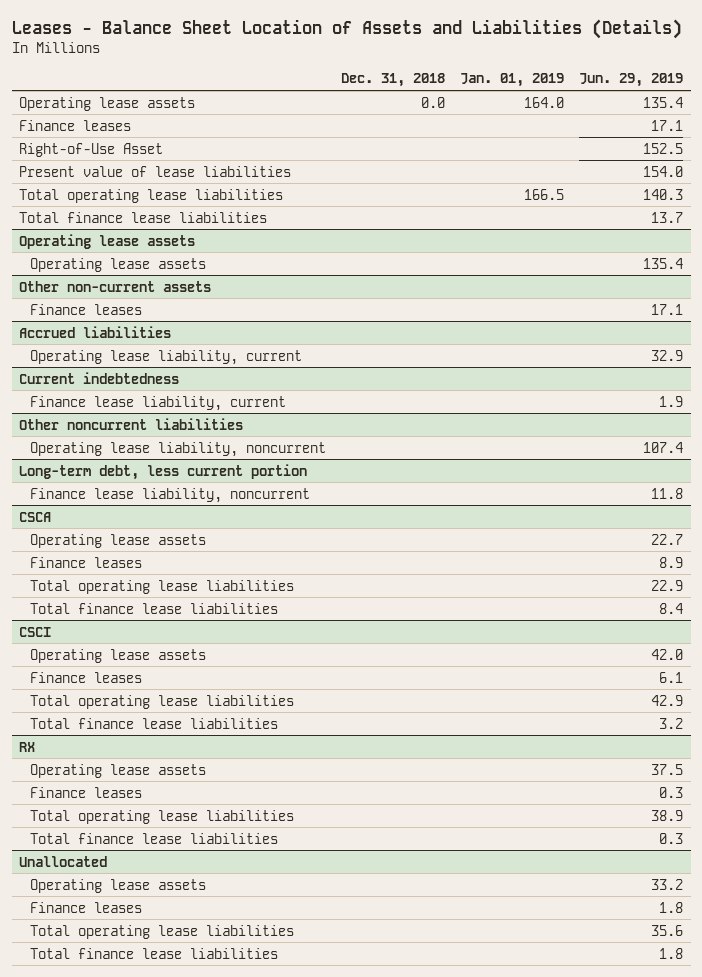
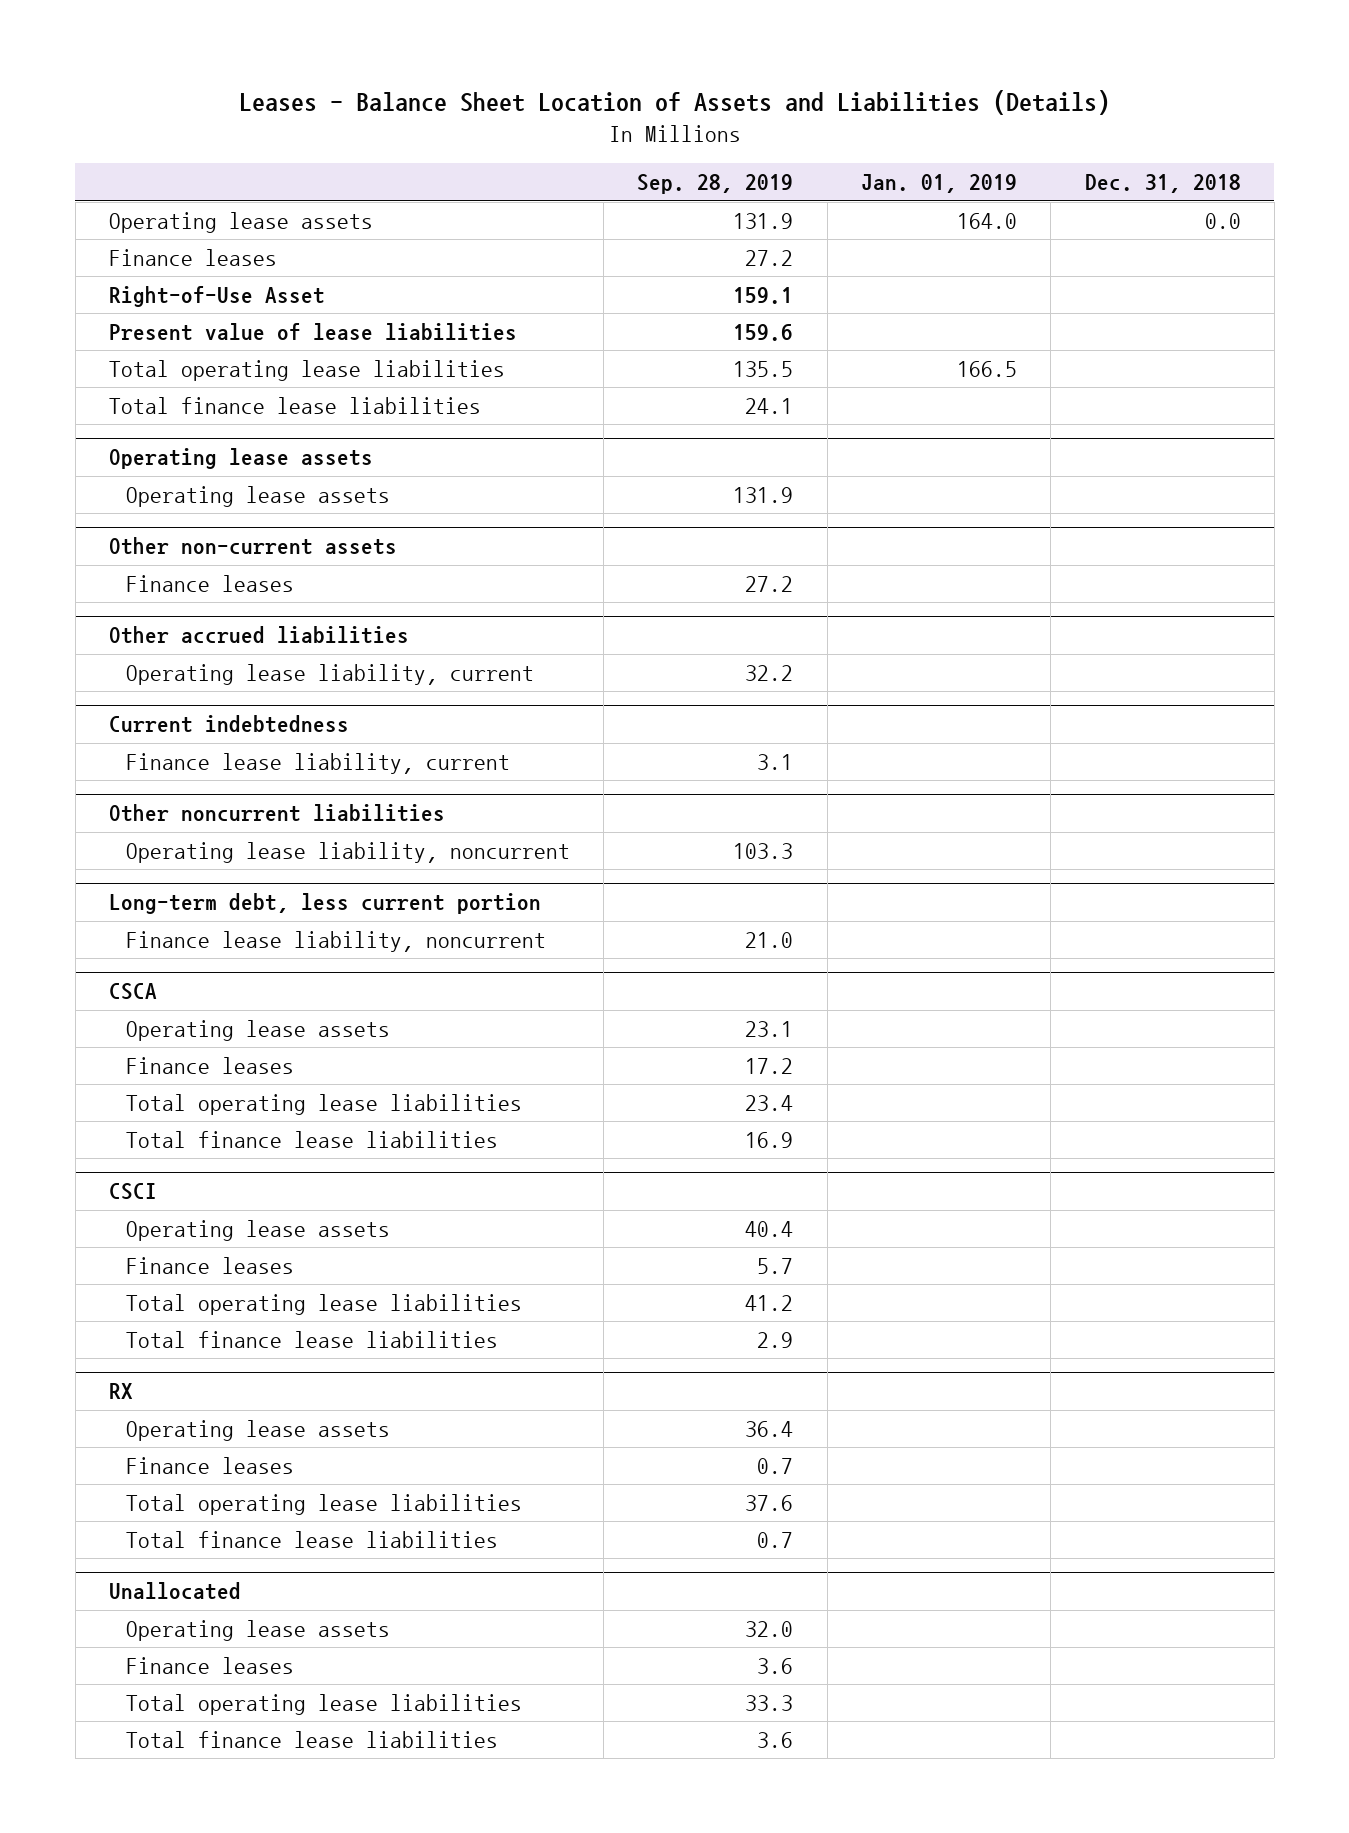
[579,73,684,88] Jun. 29, 2019 -> none
none -> [637,174,794,195] Sep. 28, 2019
[19,325,172,338] Accrued liabilities -> [108,626,409,645] Other accrued liabilities

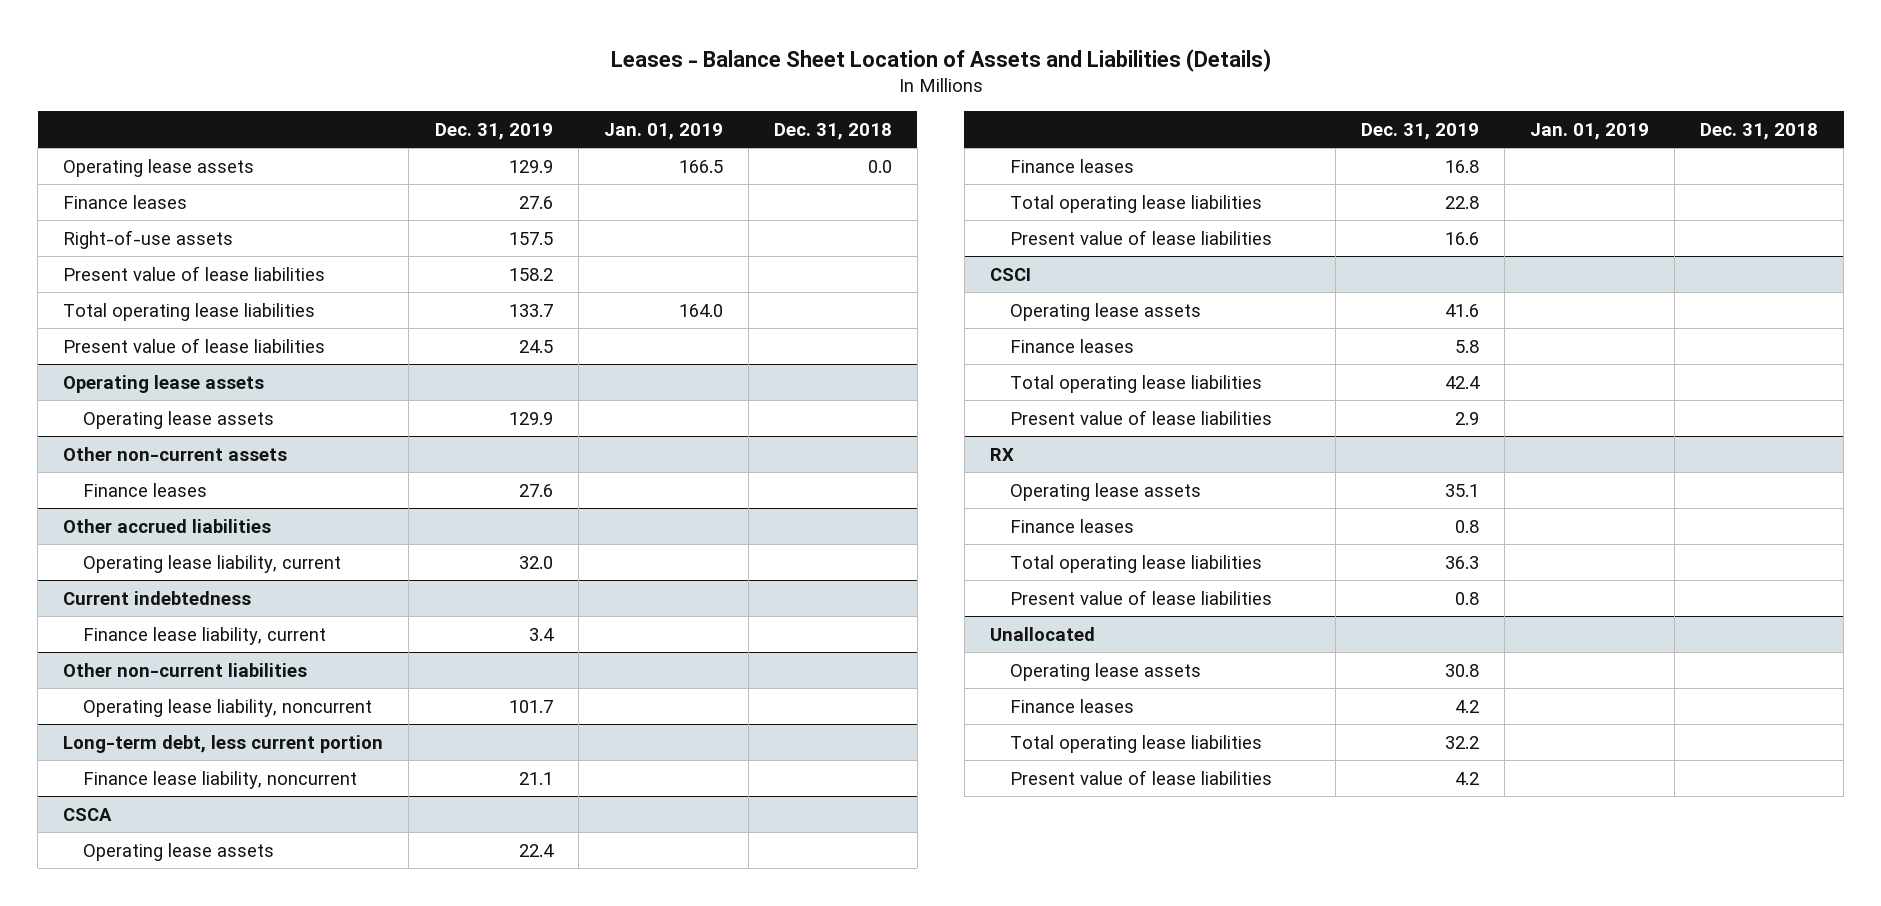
[637,174,794,195] Sep. 28, 2019 -> none
none -> [434,122,553,140] Dec. 31, 2019
[956,212,1017,229] 164.0 -> [678,159,723,173] 166.5
[108,285,325,307] Right-of-Use Asset -> [63,229,234,249] Right-of-use assets
[956,360,1017,377] 166.5 -> [678,303,723,317] 164.0
[108,396,481,414] Total finance lease liabilities -> [63,337,326,353] Present value of lease liabilities
[108,804,445,823] Other noncurrent liabilities -> [63,662,308,677] Other non-current liabilities
[125,1130,498,1148] Total finance lease liabilities -> [1009,229,1272,245] Present value of lease liabilities
[125,1330,498,1348] Total finance lease liabilities -> [1009,409,1272,425] Present value of lease liabilities
[125,1530,498,1548] Total finance lease liabilities -> [1009,589,1272,605] Present value of lease liabilities
[125,1730,498,1748] Total finance lease liabilities -> [1009,769,1272,785] Present value of lease liabilities

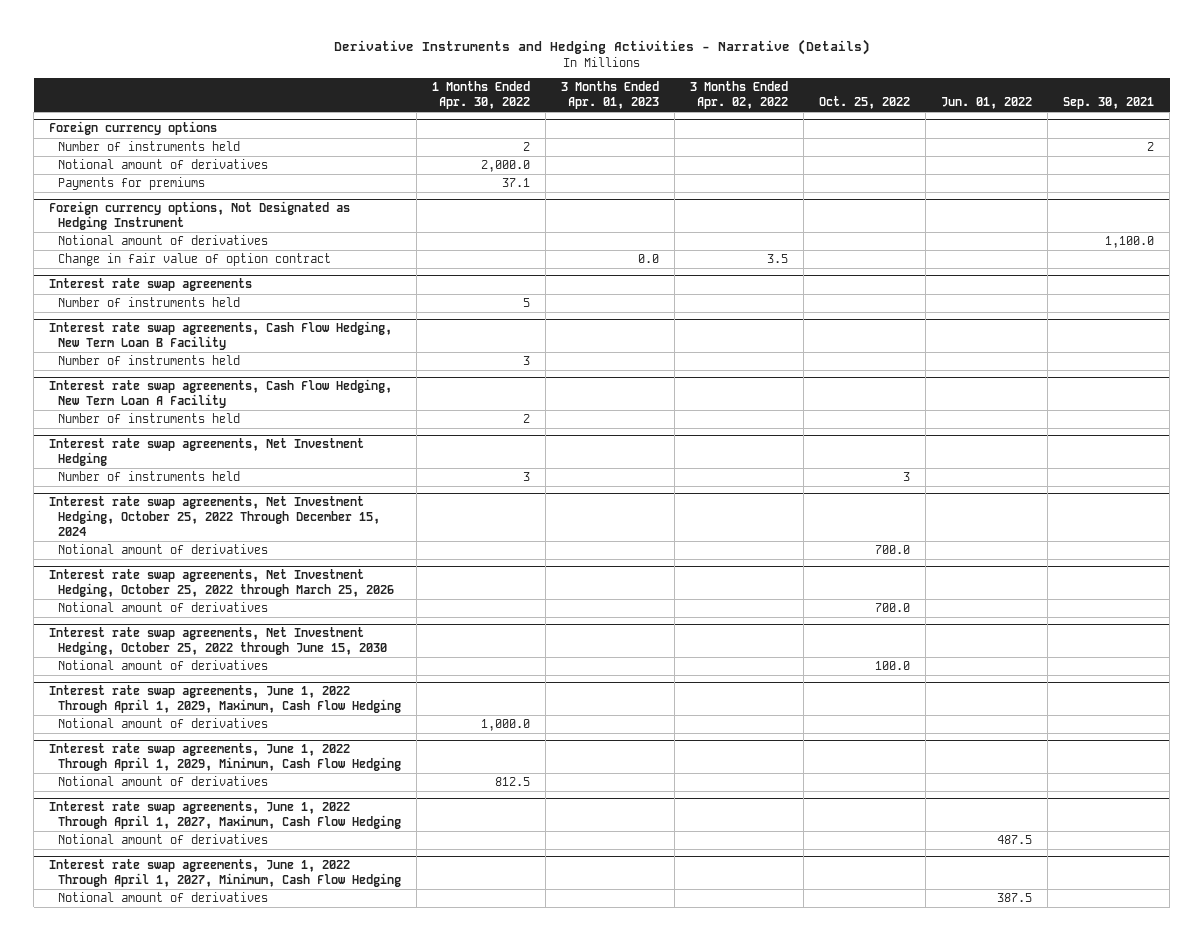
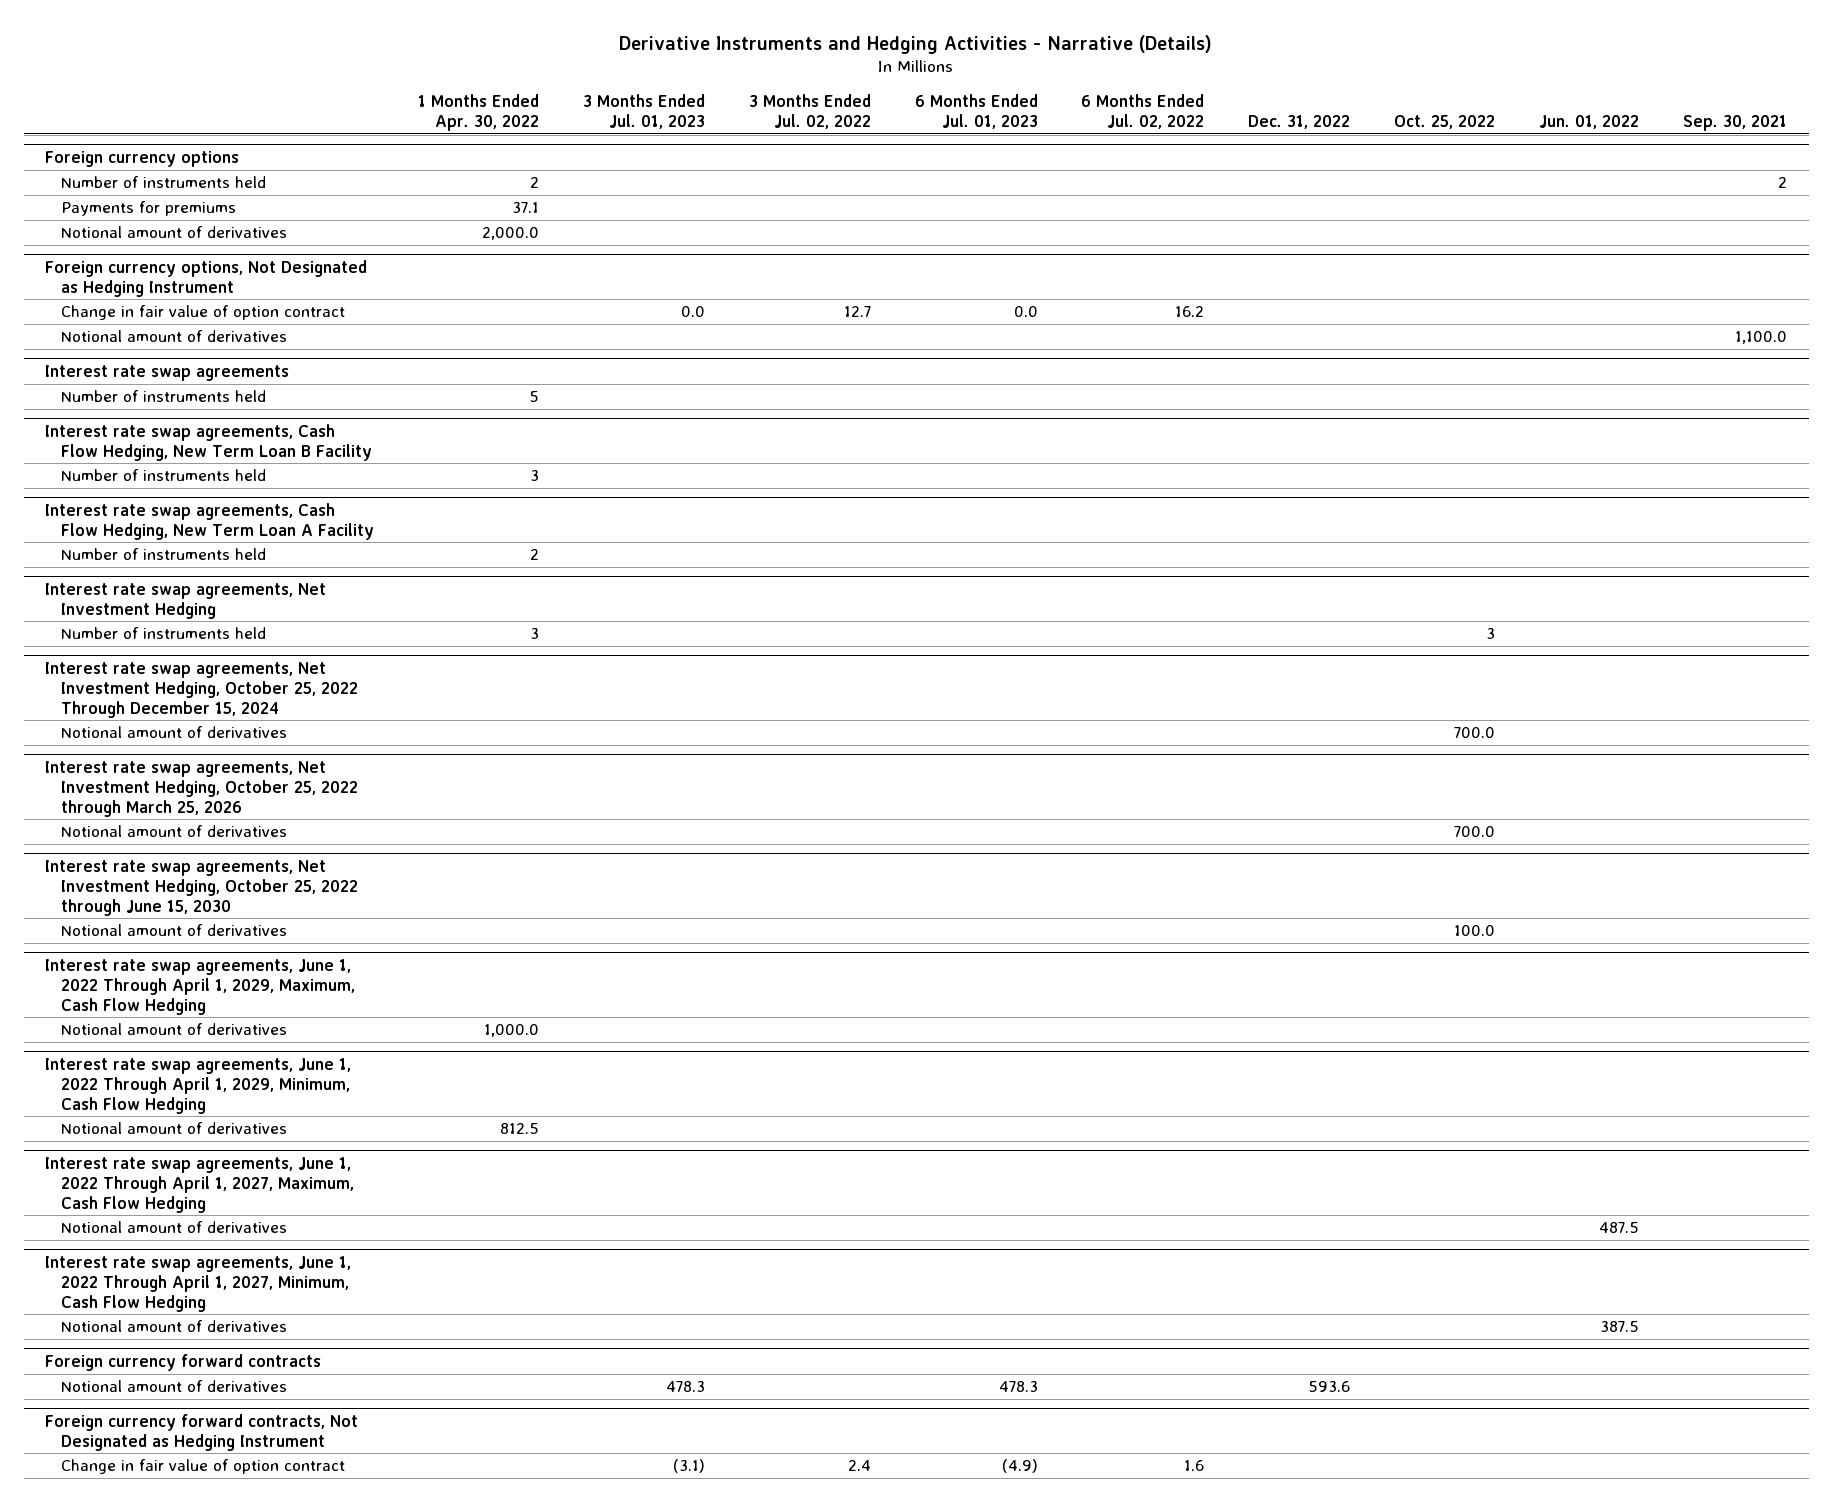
[560,81,659,109] 3 Months Ended Apr. 01, 2023 -> none
[689,81,788,109] 3 Months Ended Apr. 02, 2022 -> none
none -> [583,94,706,129] 3 Months Ended Jul. 01, 2023
none -> [748,94,871,129] 3 Months Ended Jul. 02, 2022
none -> [914,94,1038,129] 6 Months Ended Jul. 01, 2023
none -> [1081,94,1205,129] 6 Months Ended Jul. 02, 2022
none -> [1248,114,1351,129] Dec. 31, 2022
[57,159,268,170] Notional amount of derivatives -> [61,226,288,239] Notional amount of derivatives
[57,235,268,246] Notional amount of derivatives -> [61,330,288,343] Notional amount of derivatives
none -> [45,1353,322,1371] Foreign currency forward contracts
none -> [61,1380,288,1393] Notional amount of derivatives
none -> [45,1413,359,1451] Foreign currency forward contracts, Not Designated as Hedging Instrument
none -> [61,1459,346,1475] Change in fair value of option contract

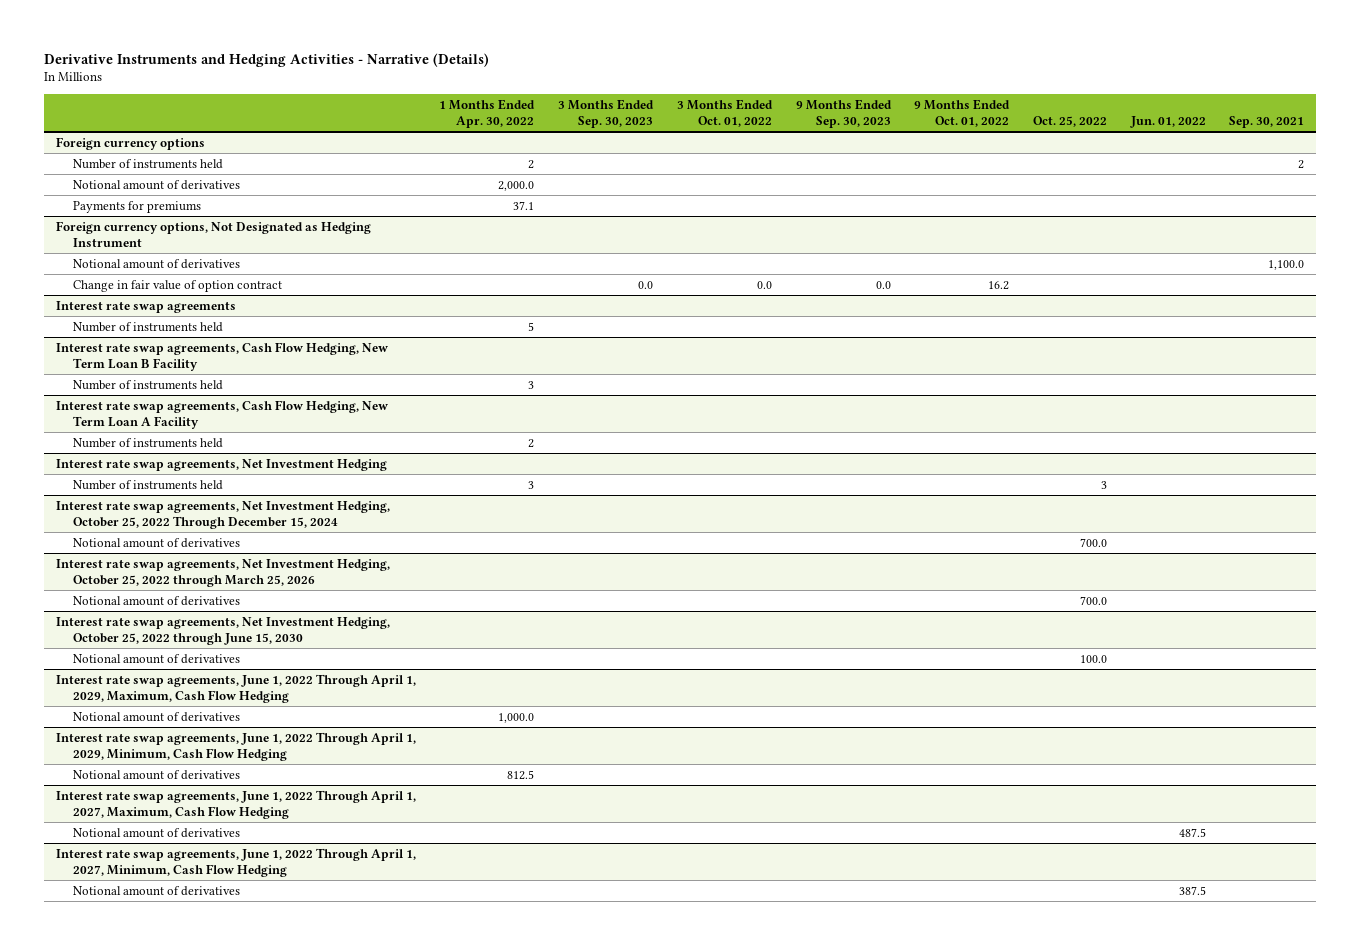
[583,94,706,129] 3 Months Ended Jul. 01, 2023 -> none
[748,94,871,129] 3 Months Ended Jul. 02, 2022 -> none
[914,94,1038,129] 6 Months Ended Jul. 01, 2023 -> none
[1081,94,1205,129] 6 Months Ended Jul. 02, 2022 -> none
[1248,114,1351,129] Dec. 31, 2022 -> none
none -> [558,98,655,128] 3 Months Ended Sep. 30, 2023
none -> [676,98,773,127] 3 Months Ended Oct. 01, 2022
none -> [795,98,892,128] 9 Months Ended Sep. 30, 2023
none -> [914,98,1011,127] 9 Months Ended Oct. 01, 2022
[61,201,237,217] Payments for premiums -> [72,200,201,213] Payments for premiums
[61,305,346,321] Change in fair value of option contract -> [72,279,282,292] Change in fair value of option contract
[45,1353,322,1371] Foreign currency forward contracts -> none
[61,1380,288,1393] Notional amount of derivatives -> none
[45,1413,359,1451] Foreign currency forward contracts, Not Designated as Hedging Instrument -> none
[61,1459,346,1475] Change in fair value of option contract -> none

